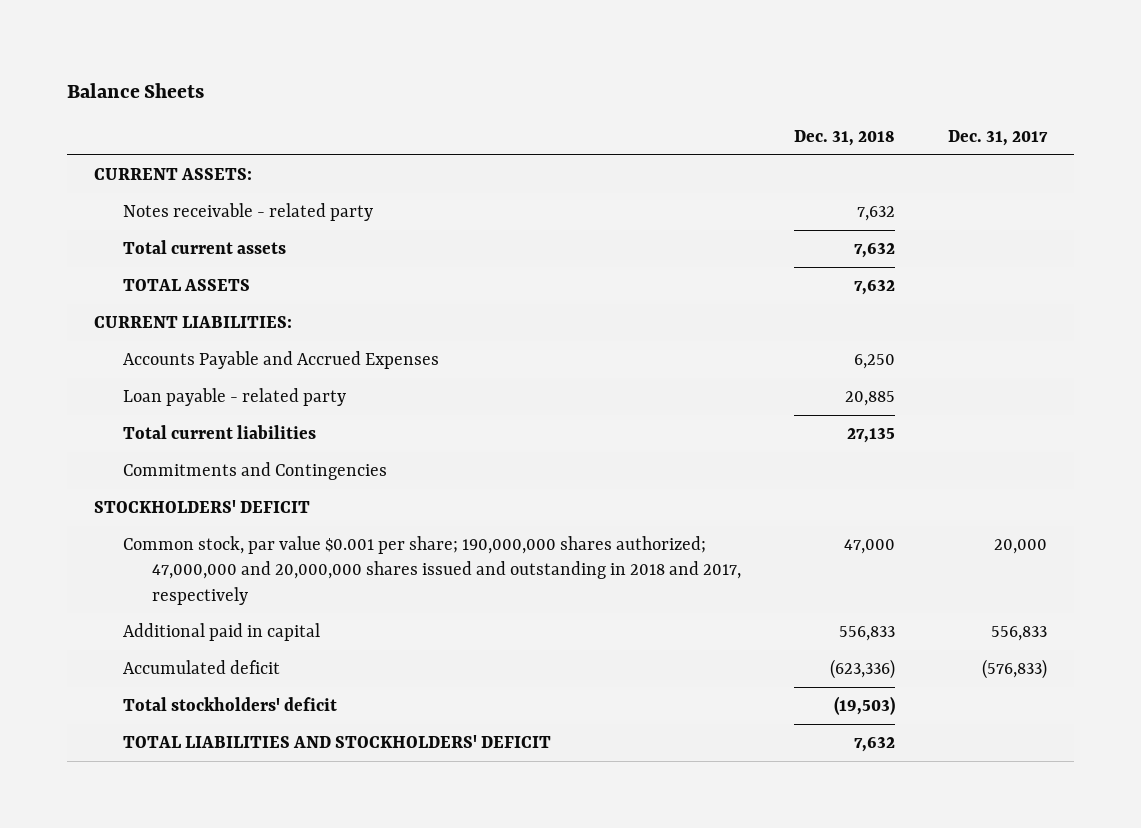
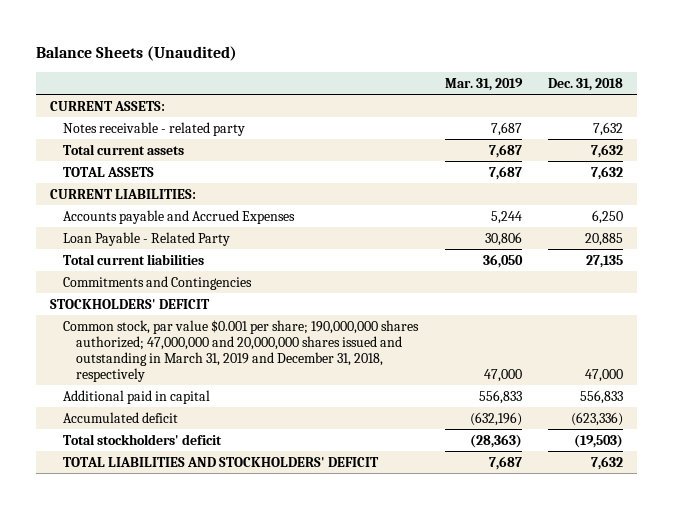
[67,83,205,99] Balance Sheets -> [36,45,238,61] Balance Sheets (Unaudited)
[948,130,1049,147] Dec. 31, 2017 -> none
none -> [444,77,523,91] Mar. 31, 2019
[123,351,440,370] Accounts Payable and Accrued Expenses -> [62,209,295,224] Accounts payable and Accrued Expenses
[123,388,347,407] Loan payable - related party -> [62,231,230,246] Loan Payable - Related Party
[123,536,742,605] Common stock, par value $0.001 per share; 190,000,000 shares authorized; 47,000,000 and 20,000,000 shares issued and outstanding in 2018 and 2017, respectively -> [62,319,419,382] Common stock, par value $0.001 per share; 190,000,000 shares authorized; 47,000,000 and 20,000,000 shares issued and outstanding in March 31, 2019 and December 31, 2018, respectively

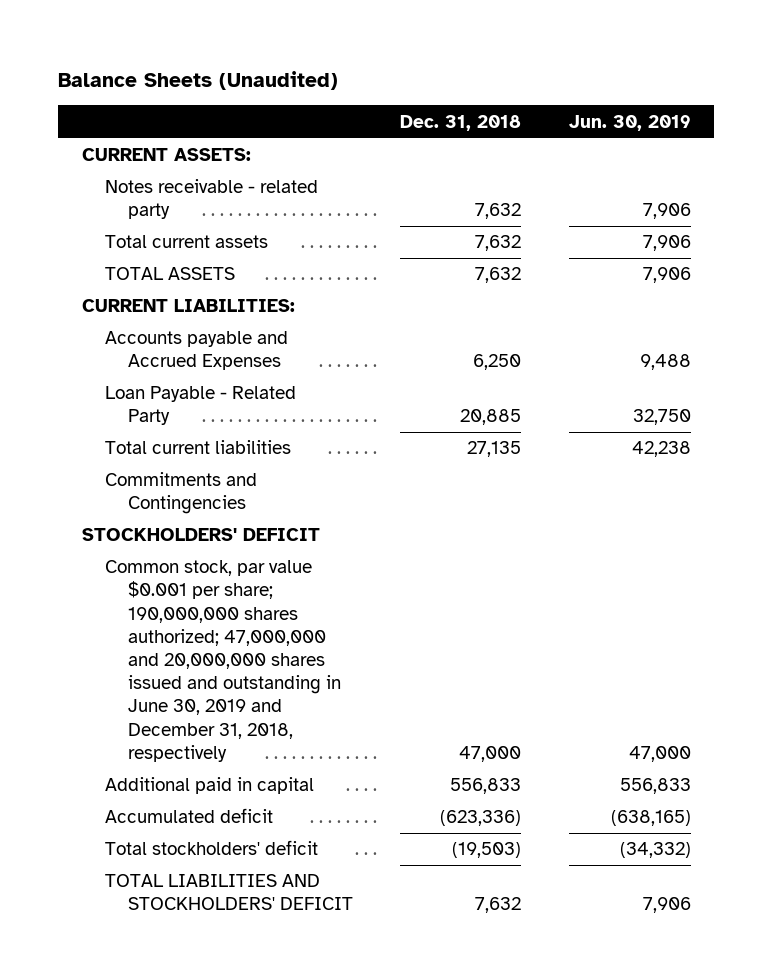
[444,77,523,91] Mar. 31, 2019 -> none
none -> [568,114,691,131] Jun. 30, 2019
[62,319,419,382] Common stock, par value $0.001 per share; 190,000,000 shares authorized; 47,000,000 and 20,000,000 shares issued and outstanding in March 31, 2019 and December 31, 2018, respectively -> [105,560,341,762] Common stock, par value $0.001 per share; 190,000,000 shares authorized; 47,000,000 and 20,000,000 shares issued and outstanding in June 30, 2019 and December 31, 2018, respectively

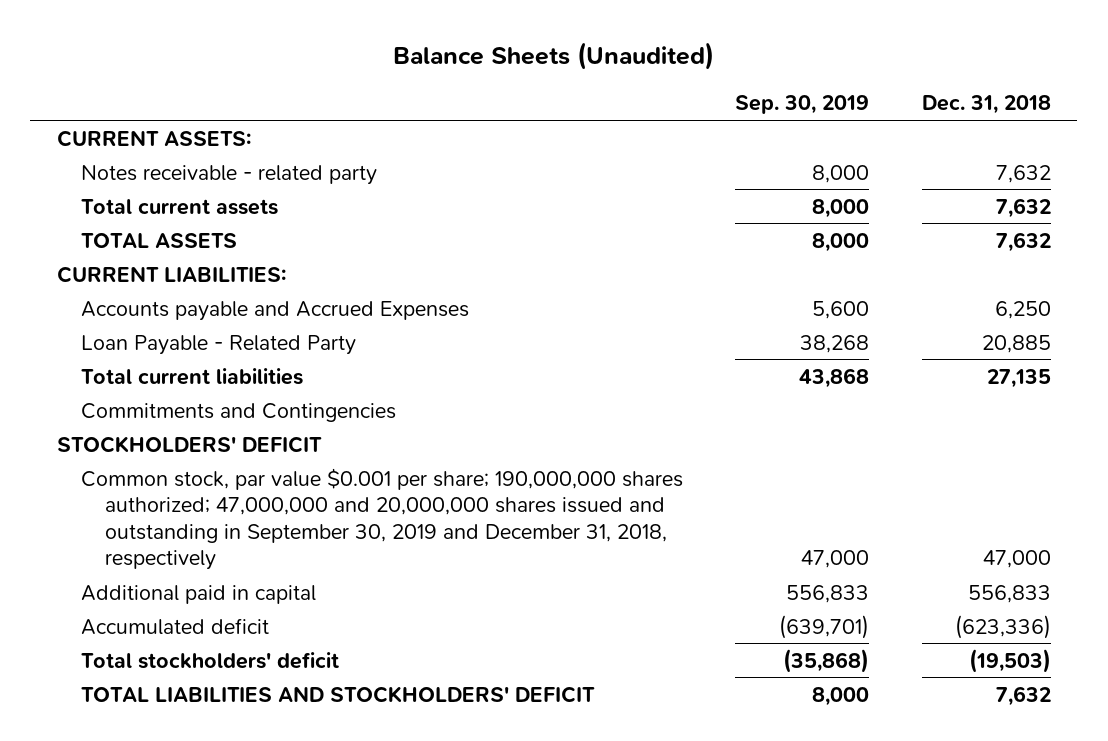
[568,114,691,131] Jun. 30, 2019 -> none
none -> [735,95,870,115] Sep. 30, 2019
[105,560,341,762] Common stock, par value $0.001 per share; 190,000,000 shares authorized; 47,000,000 and 20,000,000 shares issued and outstanding in June 30, 2019 and December 31, 2018, respectively -> [80,467,683,571] Common stock, par value $0.001 per share; 190,000,000 shares authorized; 47,000,000 and 20,000,000 shares issued and outstanding in September 30, 2019 and December 31, 2018, respectively

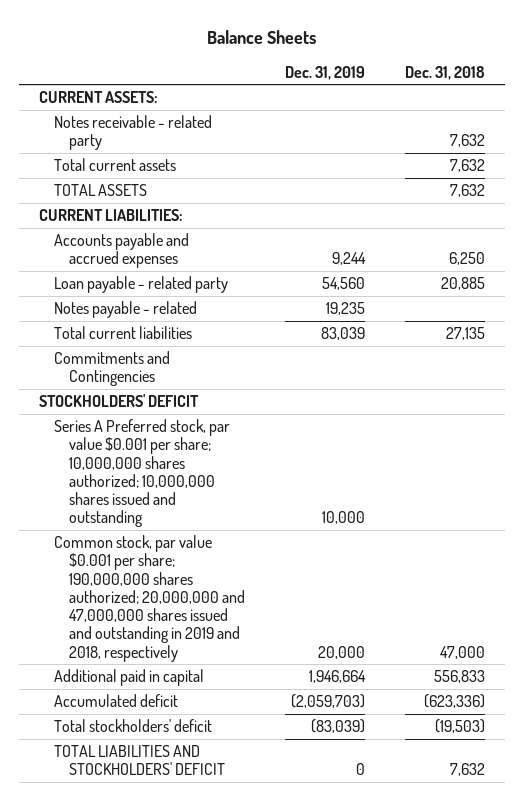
[392,41,714,70] Balance Sheets (Unaudited) -> [207,29,317,44] Balance Sheets
[735,95,870,115] Sep. 30, 2019 -> none
none -> [284,65,365,80] Dec. 31, 2019
[80,300,469,321] Accounts payable and Accrued Expenses -> [54,233,190,269] Accounts payable and accrued expenses
[80,334,356,355] Loan Payable - Related Party -> [54,276,229,294] Loan payable - related party
none -> [54,301,198,319] Notes payable - related
none -> [54,419,231,528] Series A Preferred stock, par value $0.001 per share; 10,000,000 shares authorized; 10,000,000 shares issued and outstanding
[80,467,683,571] Common stock, par value $0.001 per share; 190,000,000 shares authorized; 47,000,000 and 20,000,000 shares issued and outstanding in September 30, 2019 and December 31, 2018, respectively -> [54,535,245,662] Common stock, par value $0.001 per share; 190,000,000 shares authorized; 20,000,000 and 47,000,000 shares issued and outstanding in 2019 and 2018, respectively

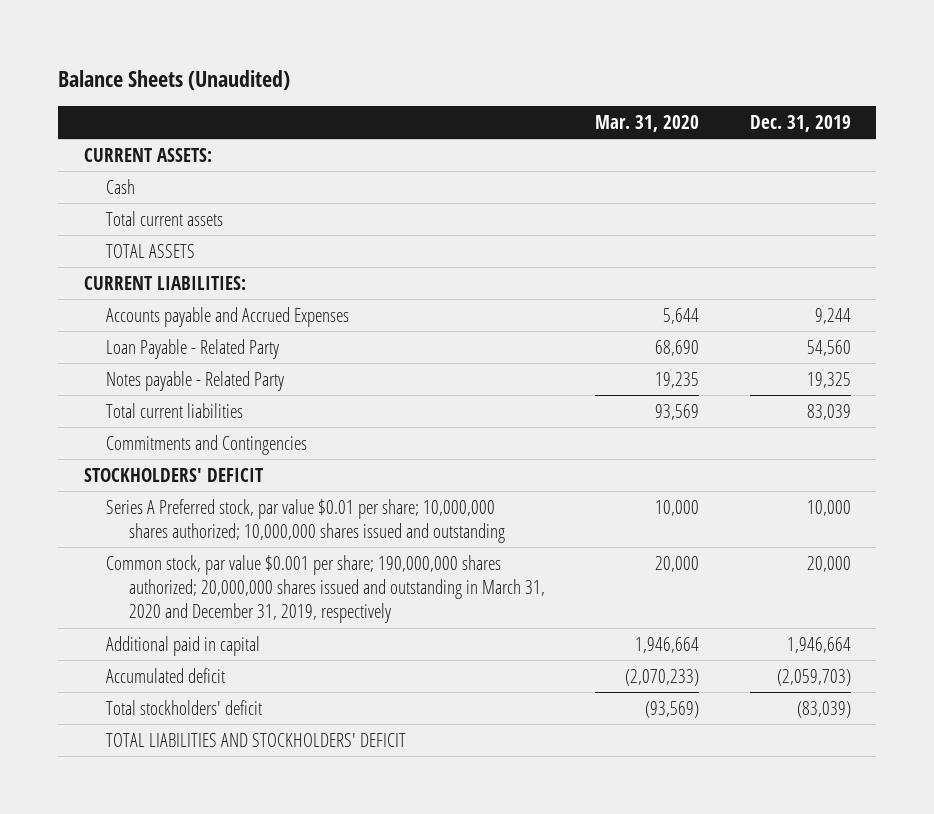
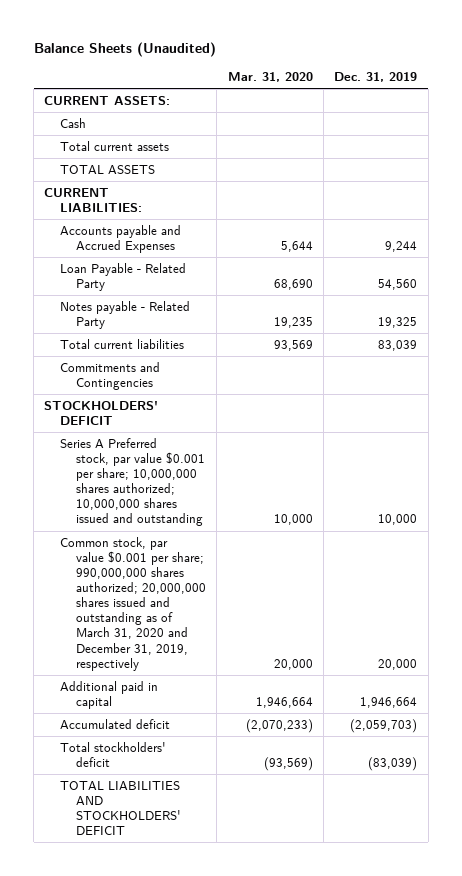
[106,498,505,543] Series A Preferred stock, par value $0.01 per share; 10,000,000 shares authorized; 10,000,000 shares issued and outstanding -> [60,437,206,527] Series A Preferred stock, par value $0.001 per share; 10,000,000 shares authorized; 10,000,000 shares issued and outstanding
[106,554,545,624] Common stock, par value $0.001 per share; 190,000,000 shares authorized; 20,000,000 shares issued and outstanding in March 31, 2020 and December 31, 2019, respectively -> [60,536,207,671] Common stock, par value $0.001 per share; 990,000,000 shares authorized; 20,000,000 shares issued and outstanding as of March 31, 2020 and December 31, 2019, respectively

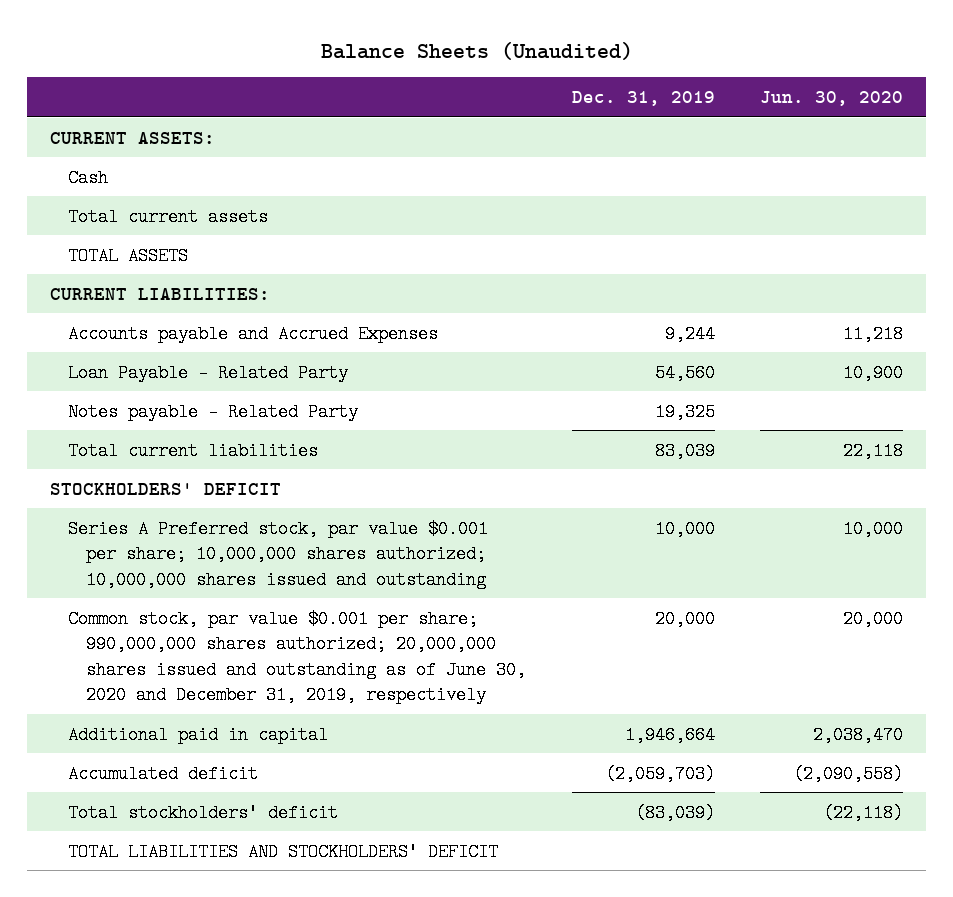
[227,71,313,82] Mar. 31, 2020 -> none
none -> [760,91,904,107] Jun. 30, 2020
[60,361,161,390] Commitments and Contingencies -> none
[60,536,207,671] Common stock, par value $0.001 per share; 990,000,000 shares authorized; 20,000,000 shares issued and outstanding as of March 31, 2020 and December 31, 2019, respectively -> [67,609,526,705] Common stock, par value $0.001 per share; 990,000,000 shares authorized; 20,000,000 shares issued and outstanding as of June 30, 2020 and December 31, 2019, respectively

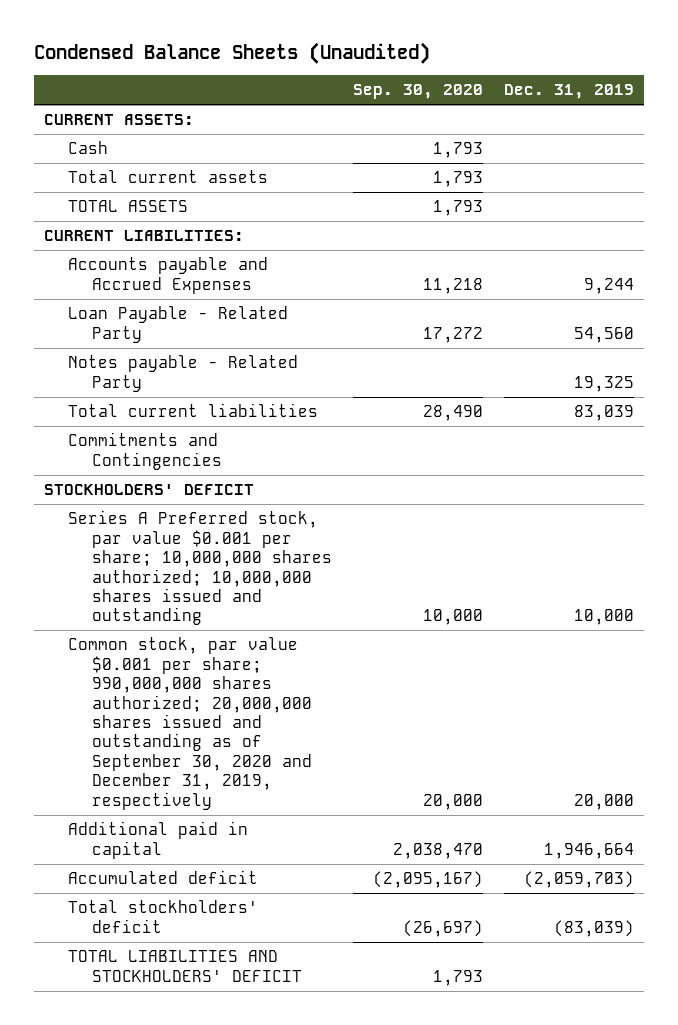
[320,41,633,60] Balance Sheets (Unaudited) -> [33,41,430,64] Condensed Balance Sheets (Unaudited)
[760,91,904,107] Jun. 30, 2020 -> none
none -> [353,84,484,100] Sep. 30, 2020
none -> [68,432,223,470] Commitments and Contingencies
[67,609,526,705] Common stock, par value $0.001 per share; 990,000,000 shares authorized; 20,000,000 shares issued and outstanding as of June 30, 2020 and December 31, 2019, respectively -> [68,637,313,810] Common stock, par value $0.001 per share; 990,000,000 shares authorized; 20,000,000 shares issued and outstanding as of September 30, 2020 and December 31, 2019, respectively

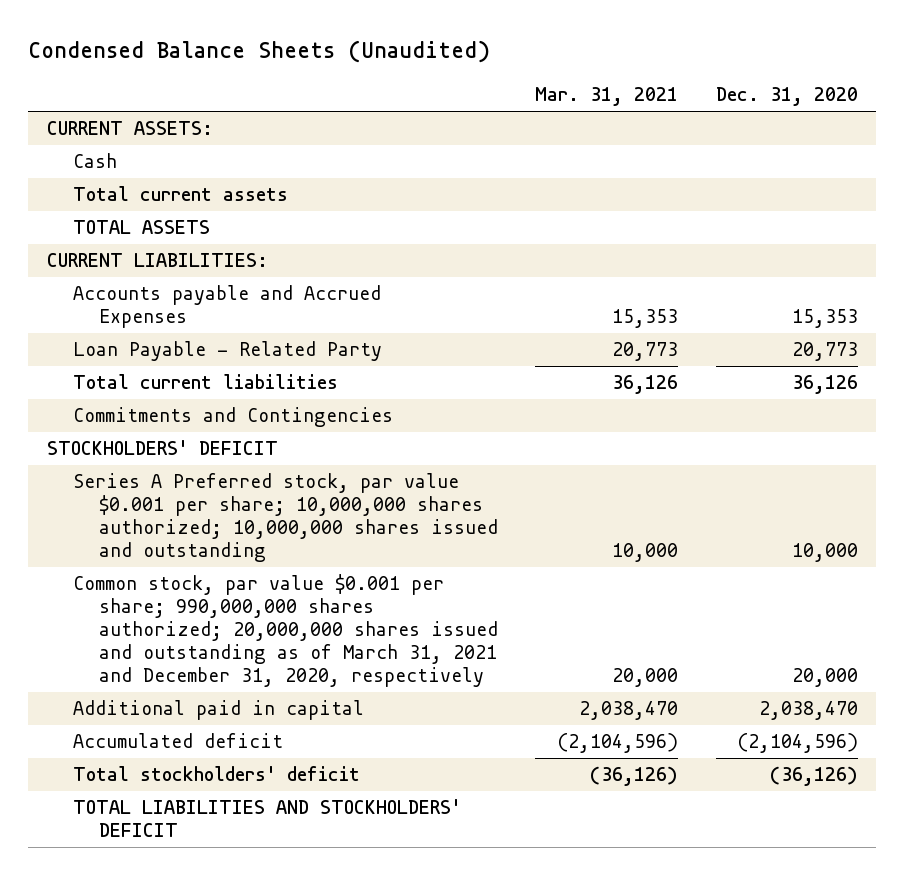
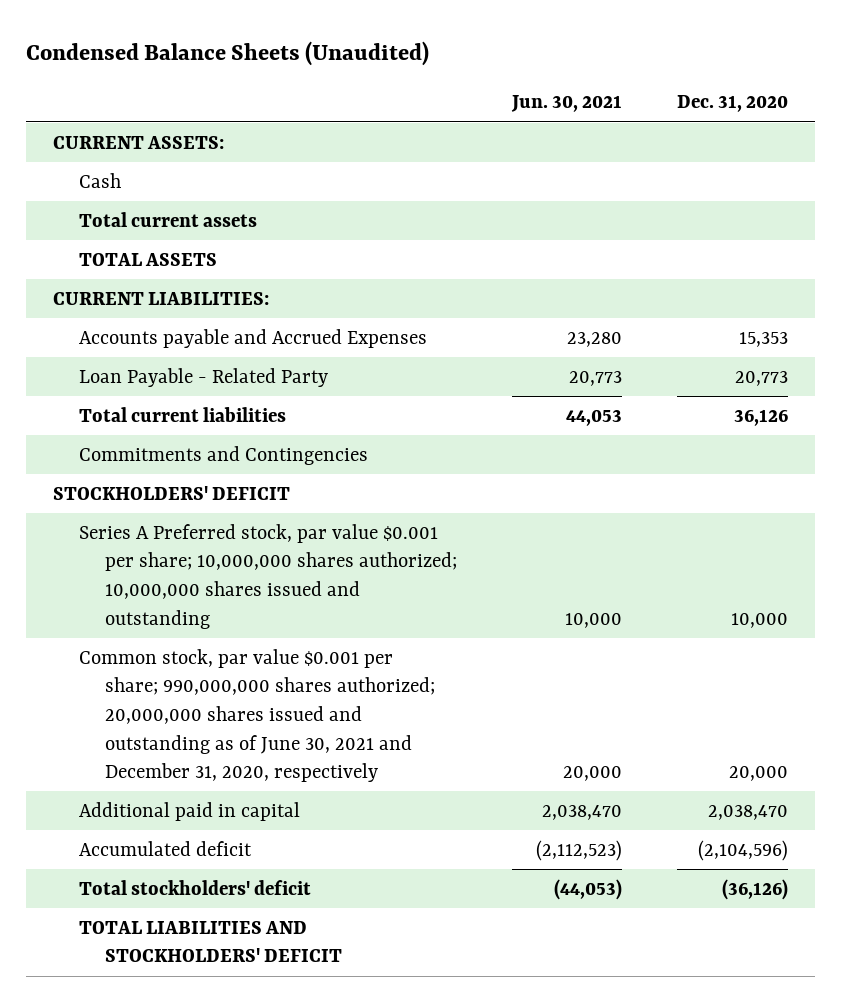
[535,87,679,107] Mar. 31, 2021 -> none
none -> [510,95,622,113] Jun. 30, 2021
[72,574,498,688] Common stock, par value $0.001 per share; 990,000,000 shares authorized; 20,000,000 shares issued and outstanding as of March 31, 2021 and December 31, 2020, respectively -> [79,648,435,783] Common stock, par value $0.001 per share; 990,000,000 shares authorized; 20,000,000 shares issued and outstanding as of June 30, 2021 and December 31, 2020, respectively

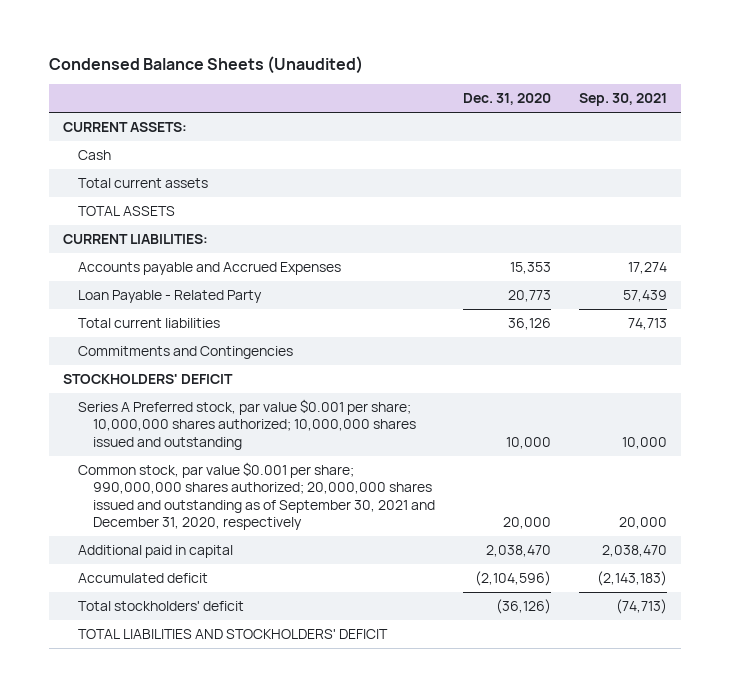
[510,95,622,113] Jun. 30, 2021 -> none
none -> [578,93,667,107] Sep. 30, 2021
[79,648,435,783] Common stock, par value $0.001 per share; 990,000,000 shares authorized; 20,000,000 shares issued and outstanding as of June 30, 2021 and December 31, 2020, respectively -> [77,462,435,530] Common stock, par value $0.001 per share; 990,000,000 shares authorized; 20,000,000 shares issued and outstanding as of September 30, 2021 and December 31, 2020, respectively

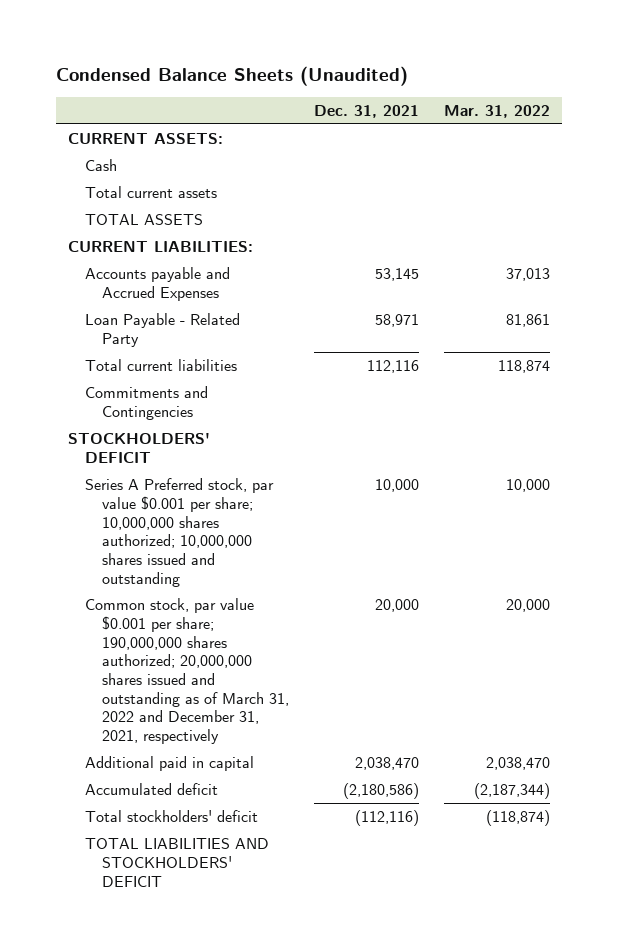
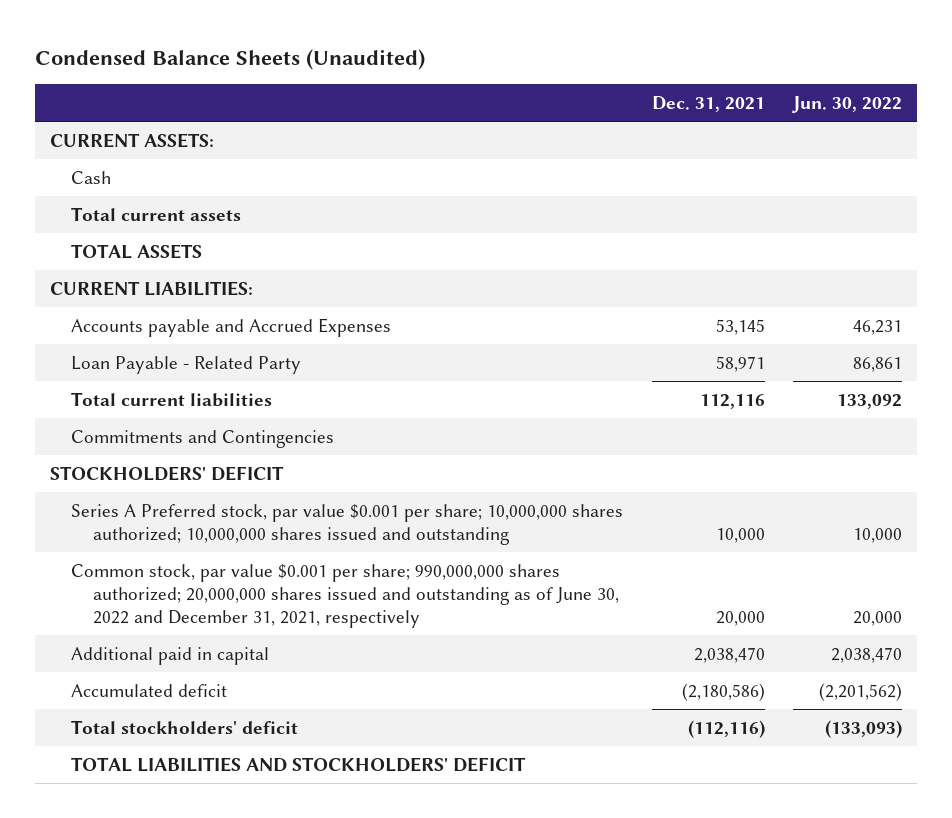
[443,105,550,119] Mar. 31, 2022 -> none
none -> [792,95,903,113] Jun. 30, 2022
[84,598,289,744] Common stock, par value $0.001 per share; 190,000,000 shares authorized; 20,000,000 shares issued and outstanding as of March 31, 2022 and December 31, 2021, respectively -> [71,563,619,628] Common stock, par value $0.001 per share; 990,000,000 shares authorized; 20,000,000 shares issued and outstanding as of June 30, 2022 and December 31, 2021, respectively

